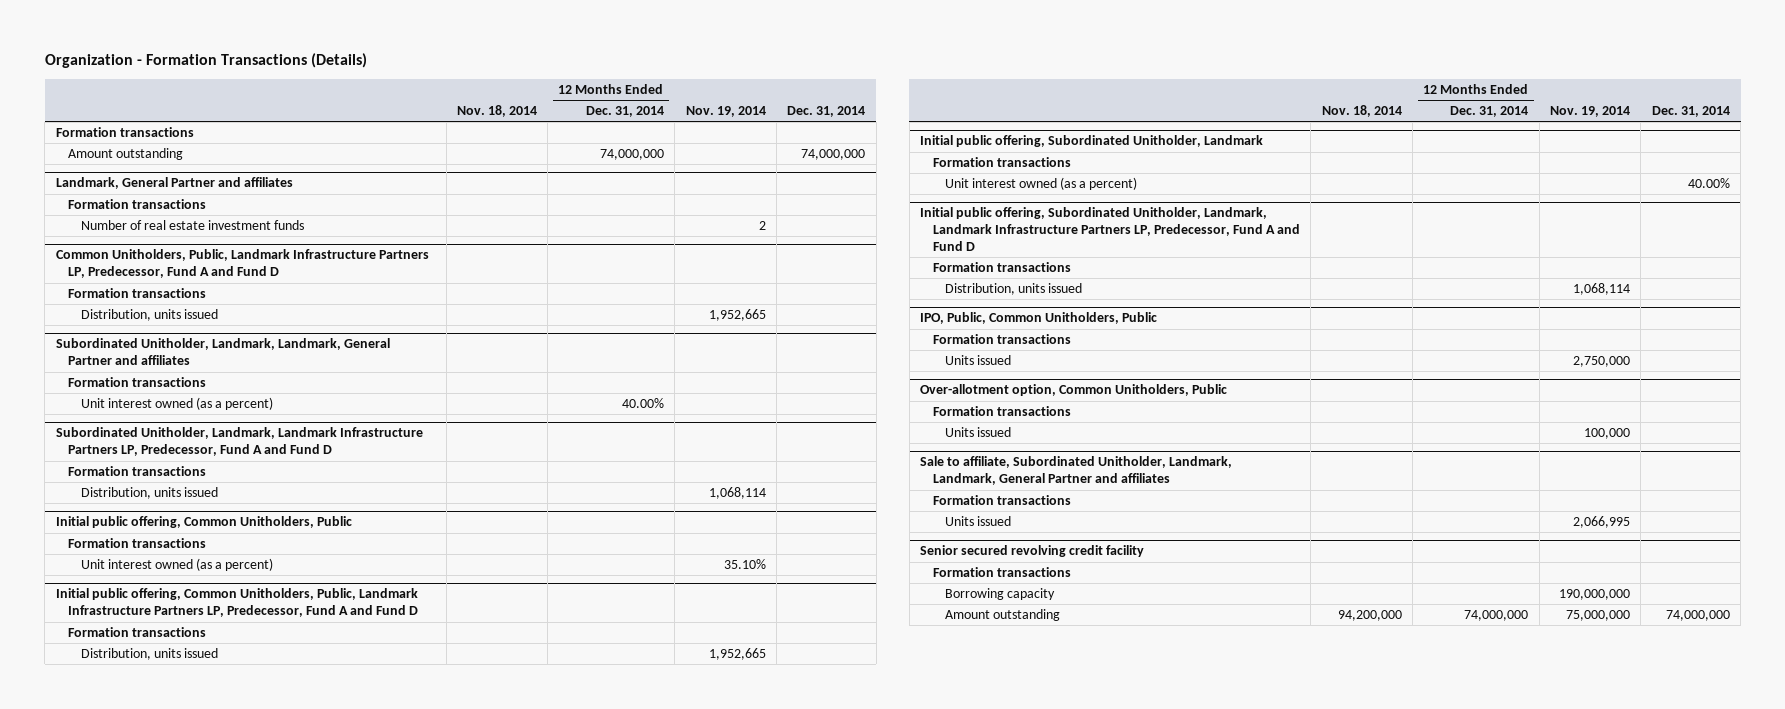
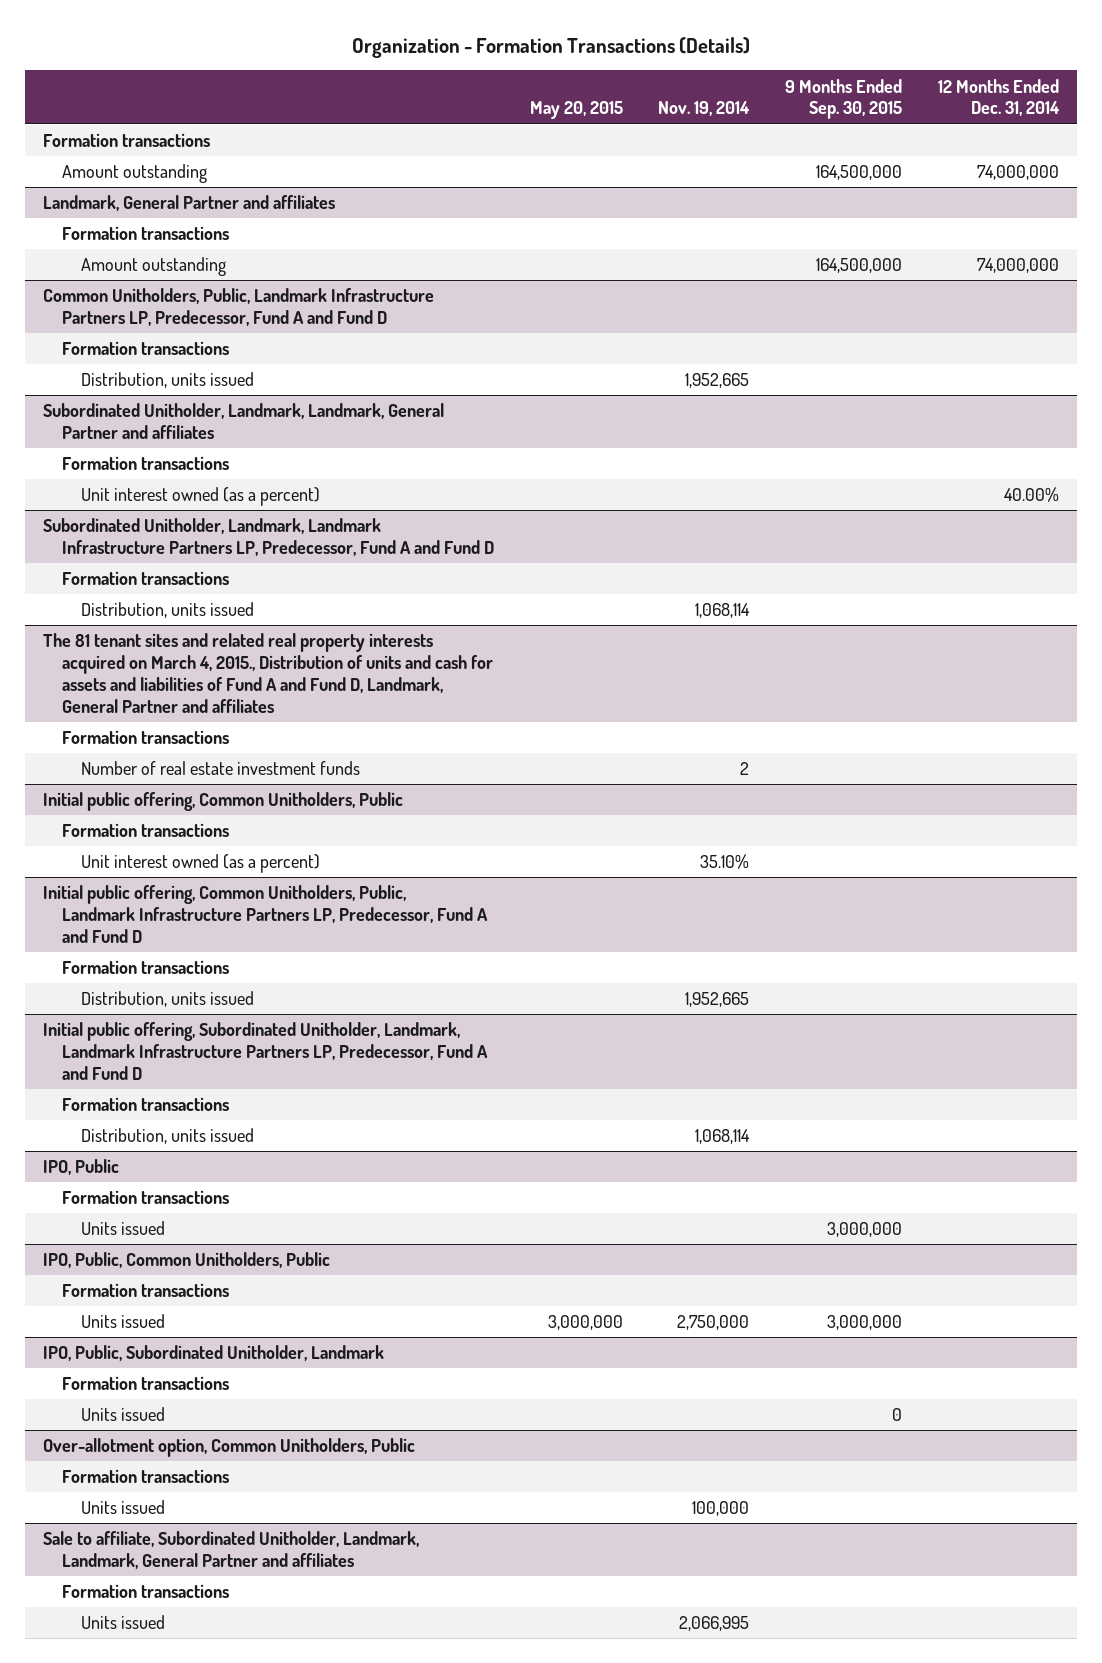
[457,105,538,118] Nov. 18, 2014 -> none
[787,106,866,118] Dec. 31, 2014 -> none
none -> [529,101,623,120] May 20, 2015
none -> [785,78,903,120] 9 Months Ended Sep. 30, 2015
[80,220,304,231] Number of real estate investment funds -> none
none -> [81,257,227,277] Amount outstanding
none -> [42,633,494,713] The 81 tenant sites and related real property interests acquired on March 4, 2015., Distribution of units and cash for assets and liabilities of Fund A and Fund D, Landmark, General Partner and affiliates
none -> [62,730,230,745] Formation transactions
none -> [81,761,361,776] Number of real estate investment funds
[920,135,1264,148] Initial public offering, Subordinated Unitholder, Landmark -> none
[932,157,1071,168] Formation transactions -> none
[945,177,1138,191] Unit interest owned (as a percent) -> none
none -> [42,1159,119,1176] IPO, Public
none -> [62,1190,230,1205] Formation transactions
none -> [81,1221,166,1236] Units issued
none -> [42,1345,384,1362] IPO, Public, Subordinated Unitholder, Landmark
none -> [62,1376,230,1391] Formation transactions
none -> [81,1407,166,1422] Units issued
[920,545,1145,558] Senior secured revolving credit facility -> none
[932,567,1071,578] Formation transactions -> none
[945,588,1056,601] Borrowing capacity -> none
[945,609,1061,622] Amount outstanding -> none

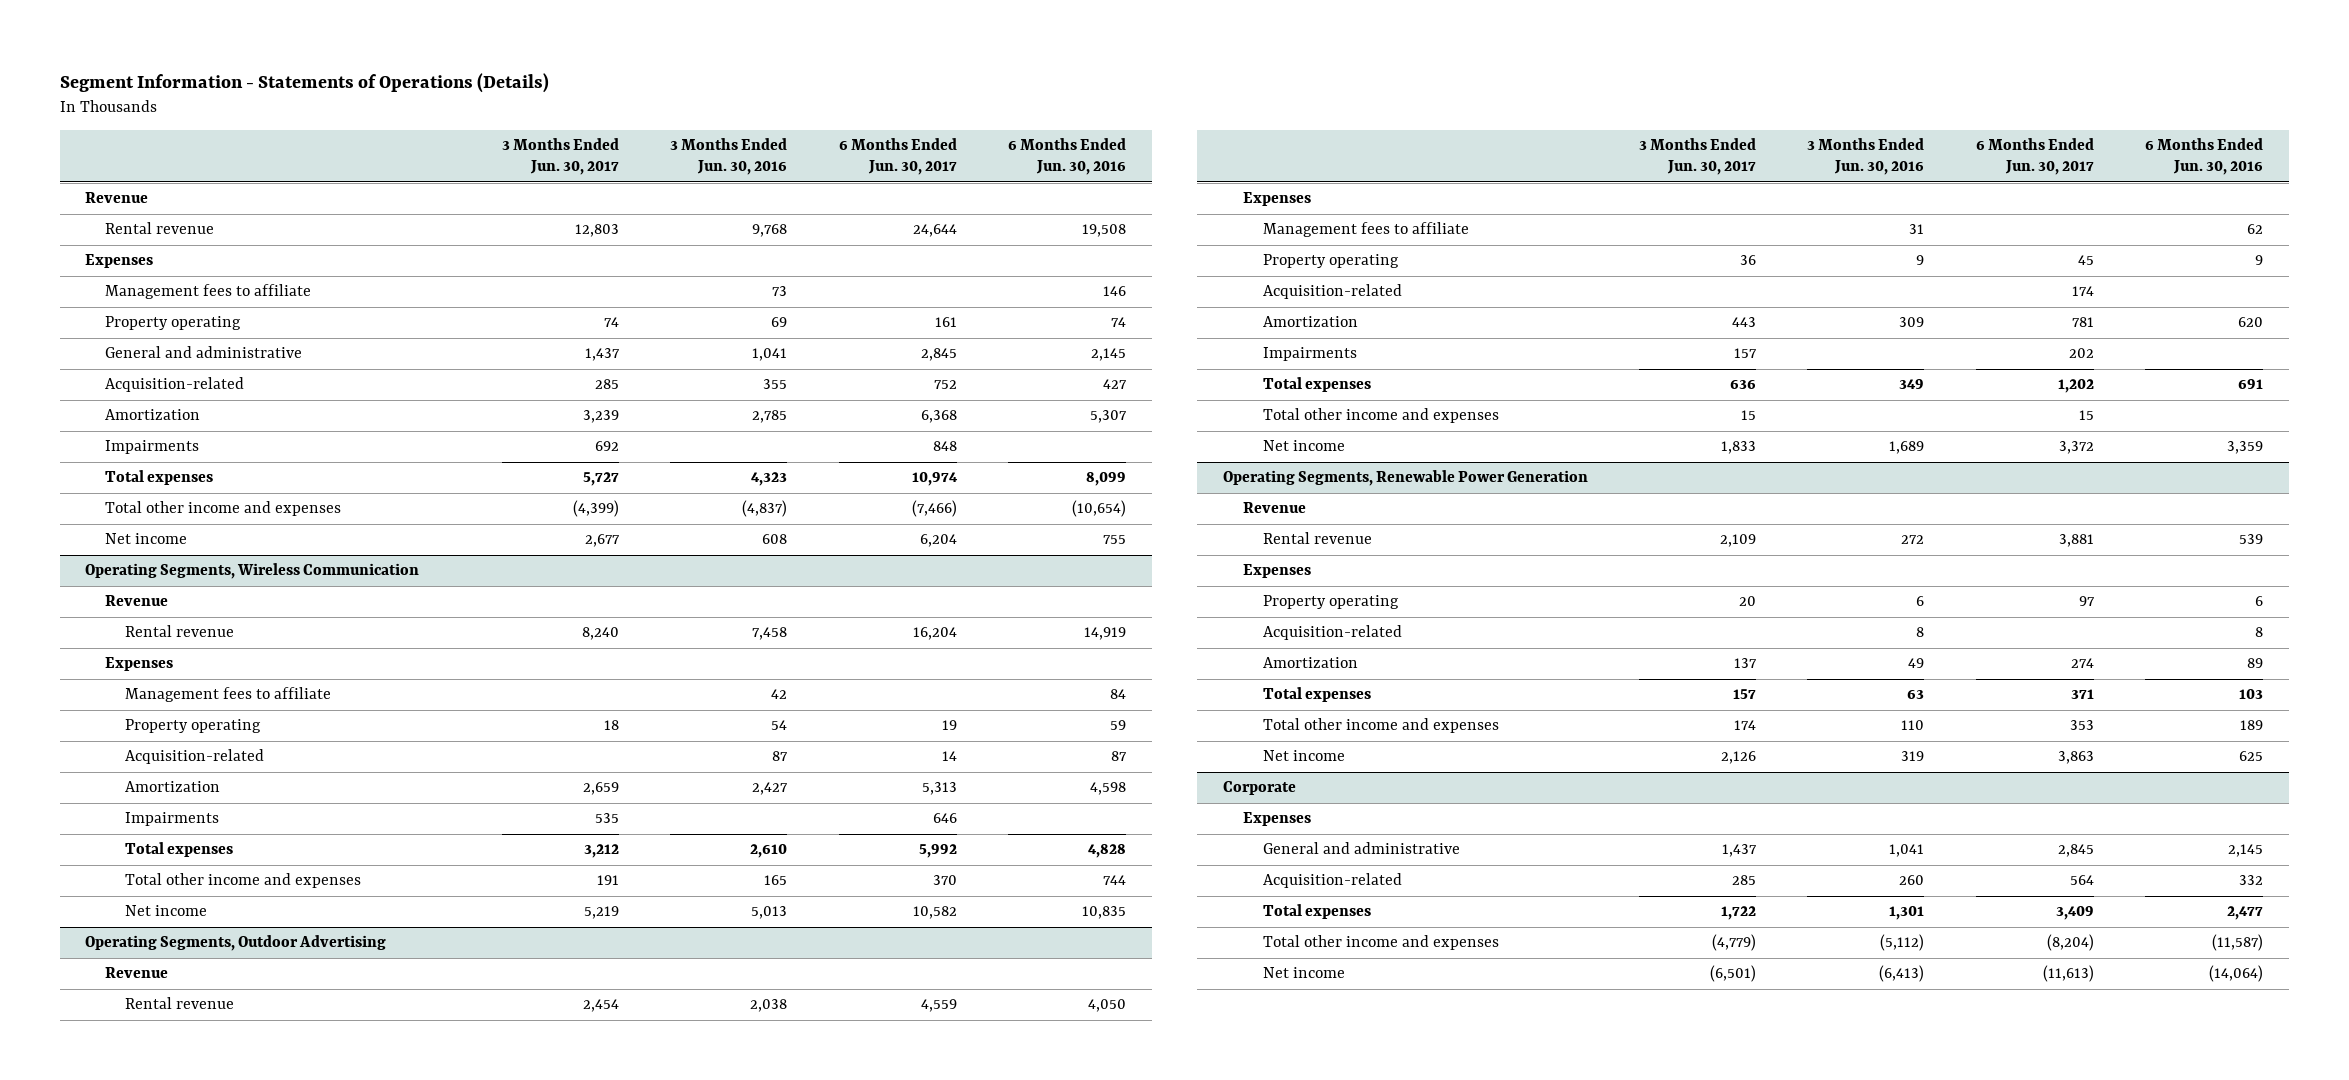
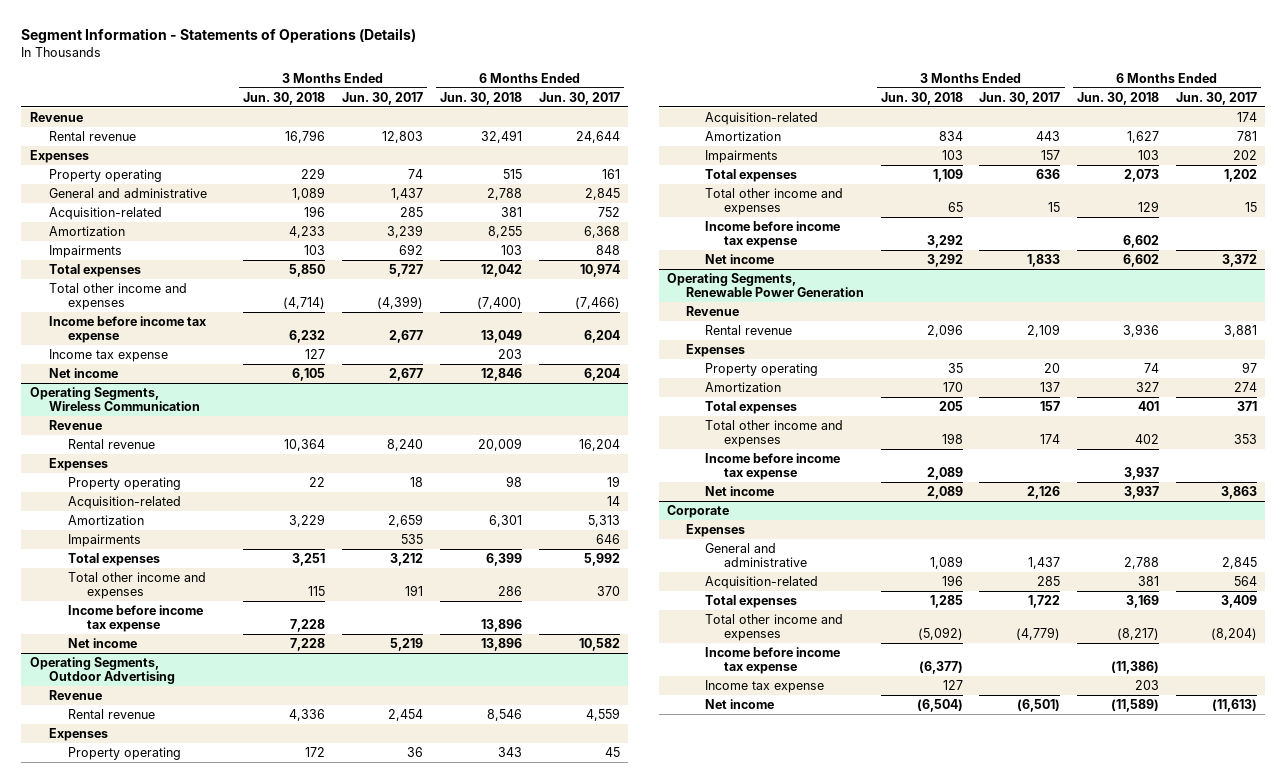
[670,138,788,176] 3 Months Ended Jun. 30, 2016 -> none
[1007,138,1126,176] 6 Months Ended Jun. 30, 2016 -> none
none -> [243,91,326,105] Jun. 30, 2018
none -> [439,91,522,105] Jun. 30, 2018
[105,284,312,300] Management fees to affiliate -> none
none -> [48,315,206,343] Income before income tax expense
none -> [48,348,168,362] Income tax expense
[125,687,332,703] Management fees to affiliate -> none
none -> [67,604,203,632] Income before income tax expense
[1262,222,1469,238] Management fees to affiliate -> none
none -> [704,220,840,248] Income before income tax expense
[1262,625,1402,641] Acquisition-related -> none
none -> [704,452,840,480] Income before income tax expense
none -> [704,646,840,674] Income before income tax expense
none -> [704,679,824,693] Income tax expense

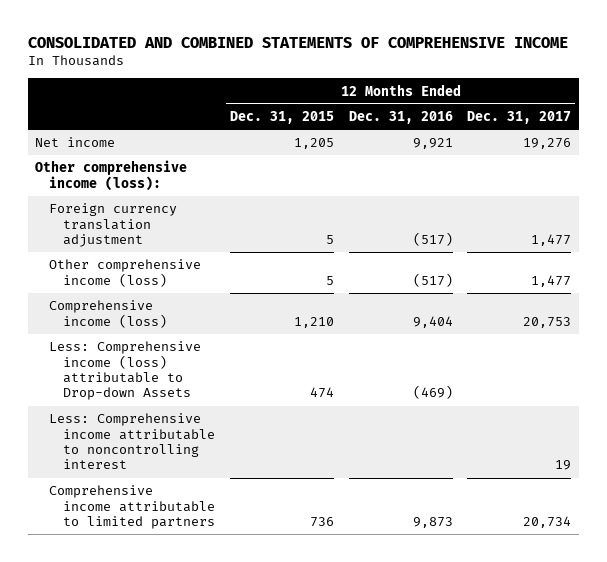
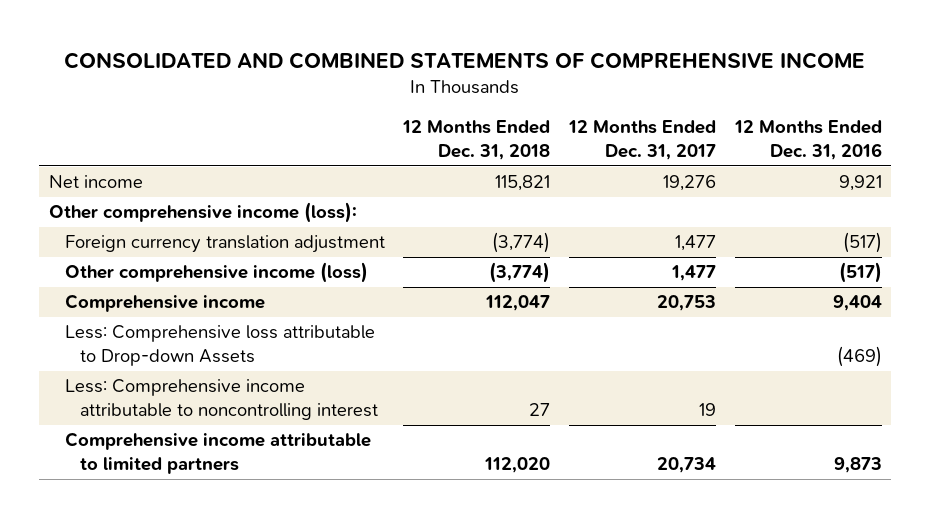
[229,111,334,125] Dec. 31, 2015 -> none
none -> [402,120,551,161] 12 Months Ended Dec. 31, 2018
[49,300,168,328] Comprehensive income (loss) -> [64,294,265,313] Comprehensive income
[49,341,202,401] Less: Comprehensive income (loss) attributable to Drop-down Assets -> [64,325,375,367] Less: Comprehensive loss attributable to Drop-down Assets

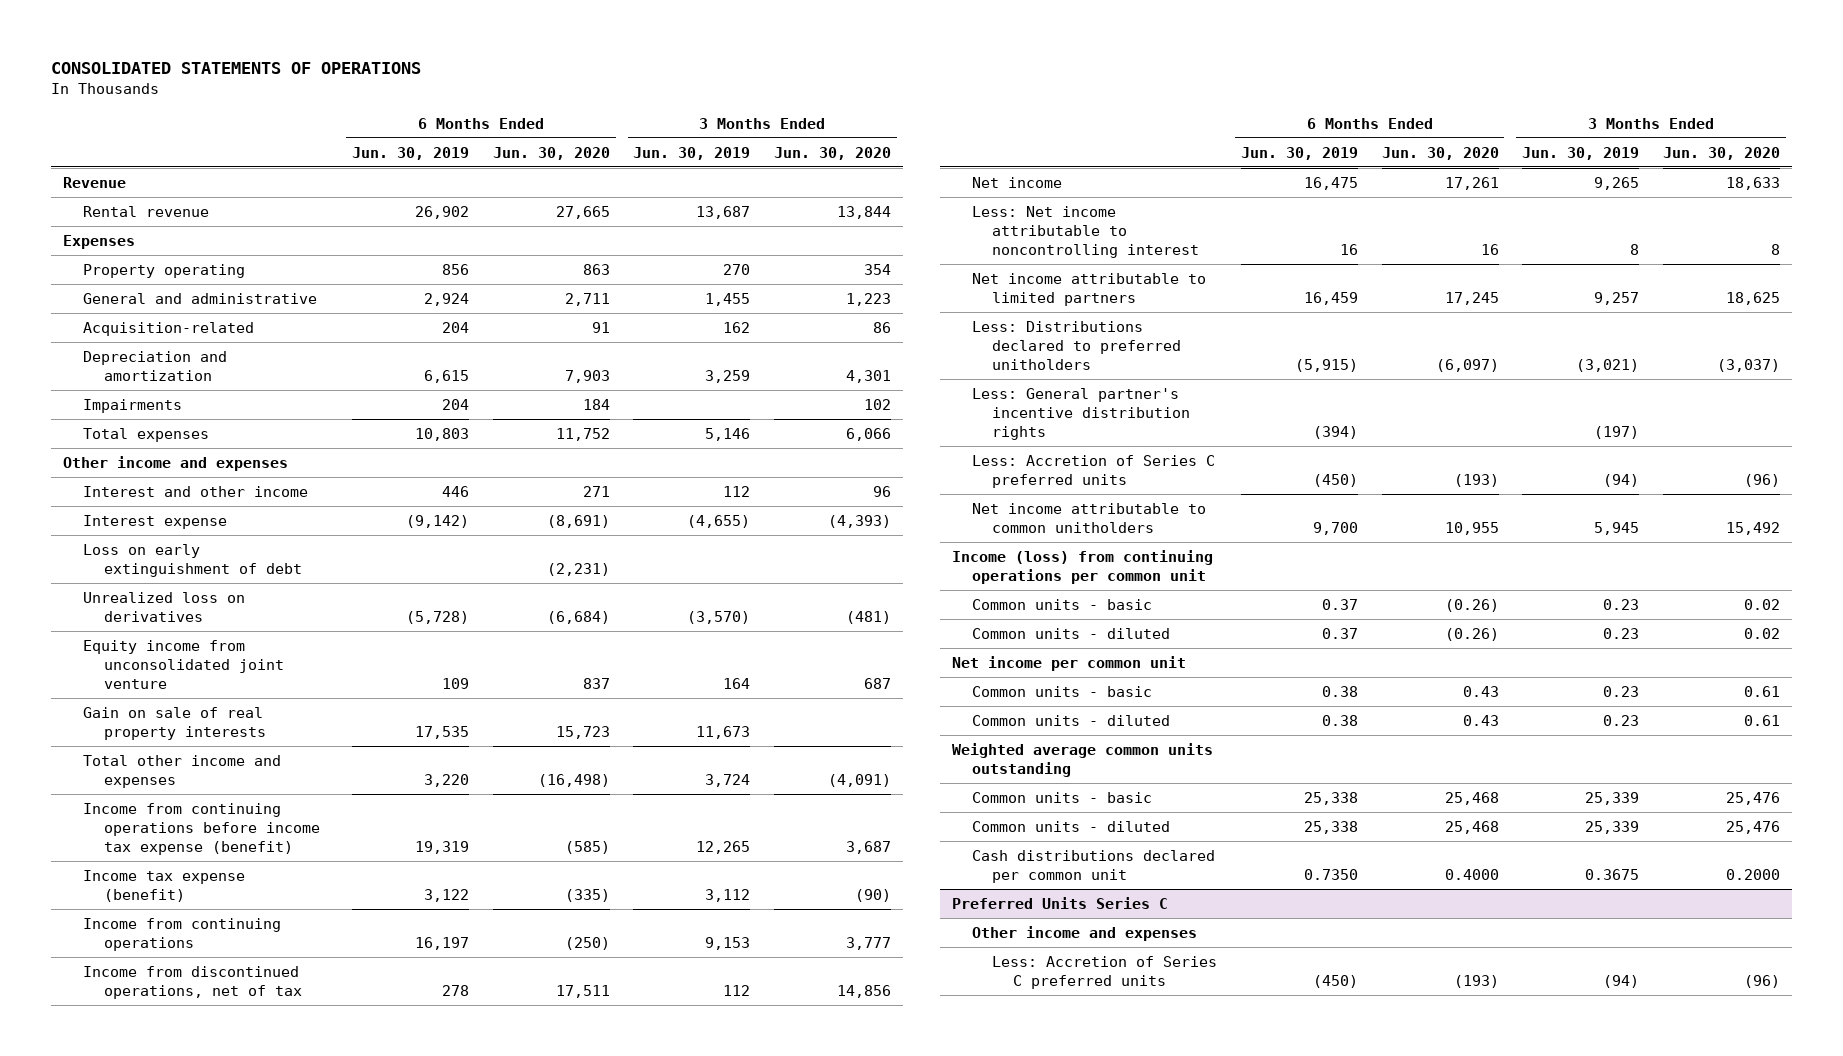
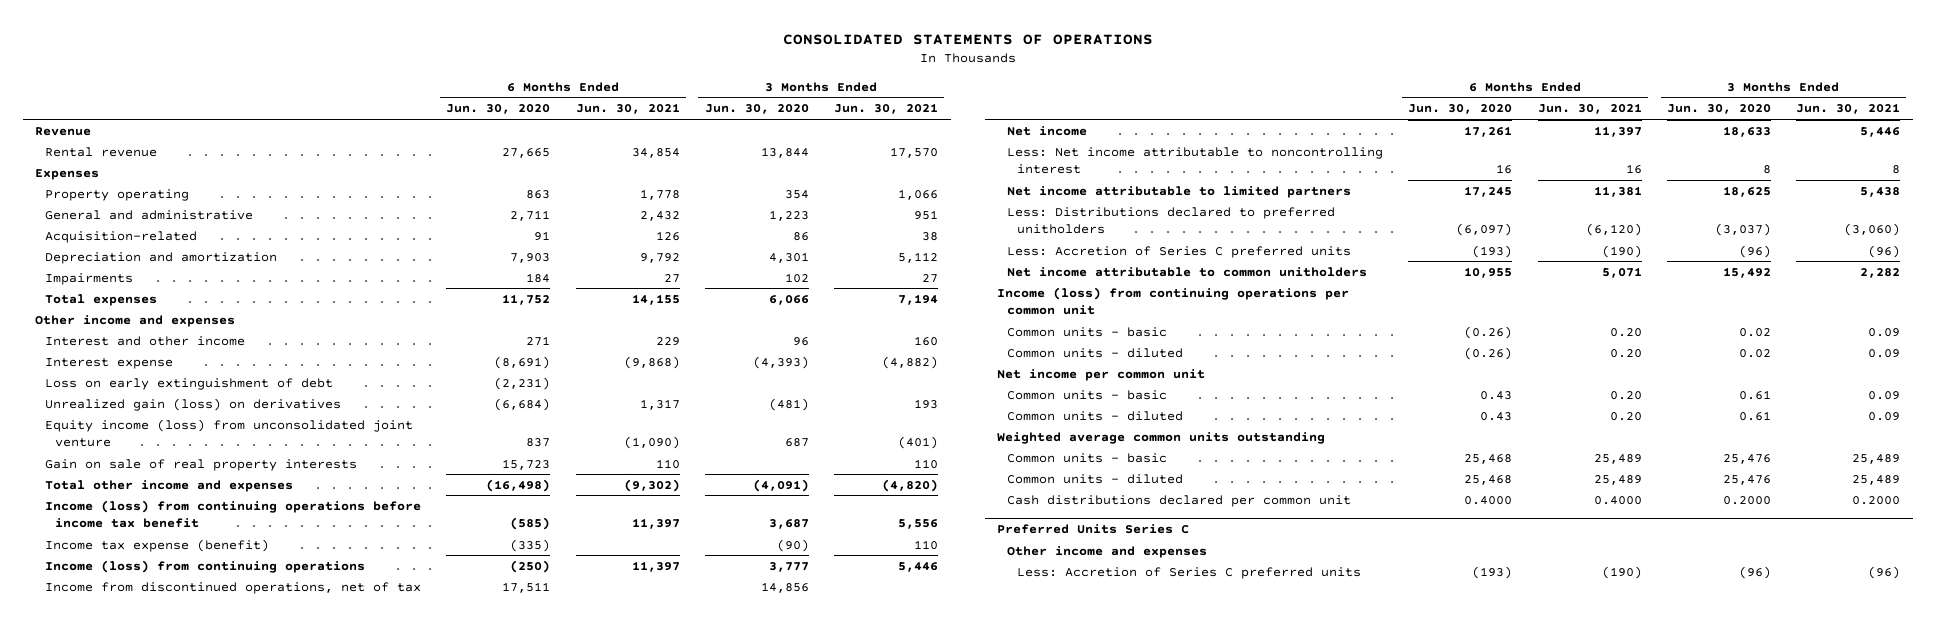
[352,146,470,160] Jun. 30, 2019 -> none
[633,146,751,160] Jun. 30, 2019 -> none
none -> [575,103,680,115] Jun. 30, 2021
none -> [833,103,938,115] Jun. 30, 2021
[83,591,246,622] Unrealized loss on derivatives -> [45,397,342,411] Unrealized gain (loss) on derivatives
[83,639,284,689] Equity income from unconsolidated joint venture -> [45,418,414,448] Equity income (loss) from unconsolidated joint venture
[83,802,320,855] Income from continuing operations before income tax expense (benefit) -> [45,499,422,529] Income (loss) from continuing operations before income tax benefit
[83,917,282,951] Income from continuing operations -> [45,559,366,573] Income (loss) from continuing operations
[971,387,1191,440] Less: General partner's incentive distribution rights -> none

